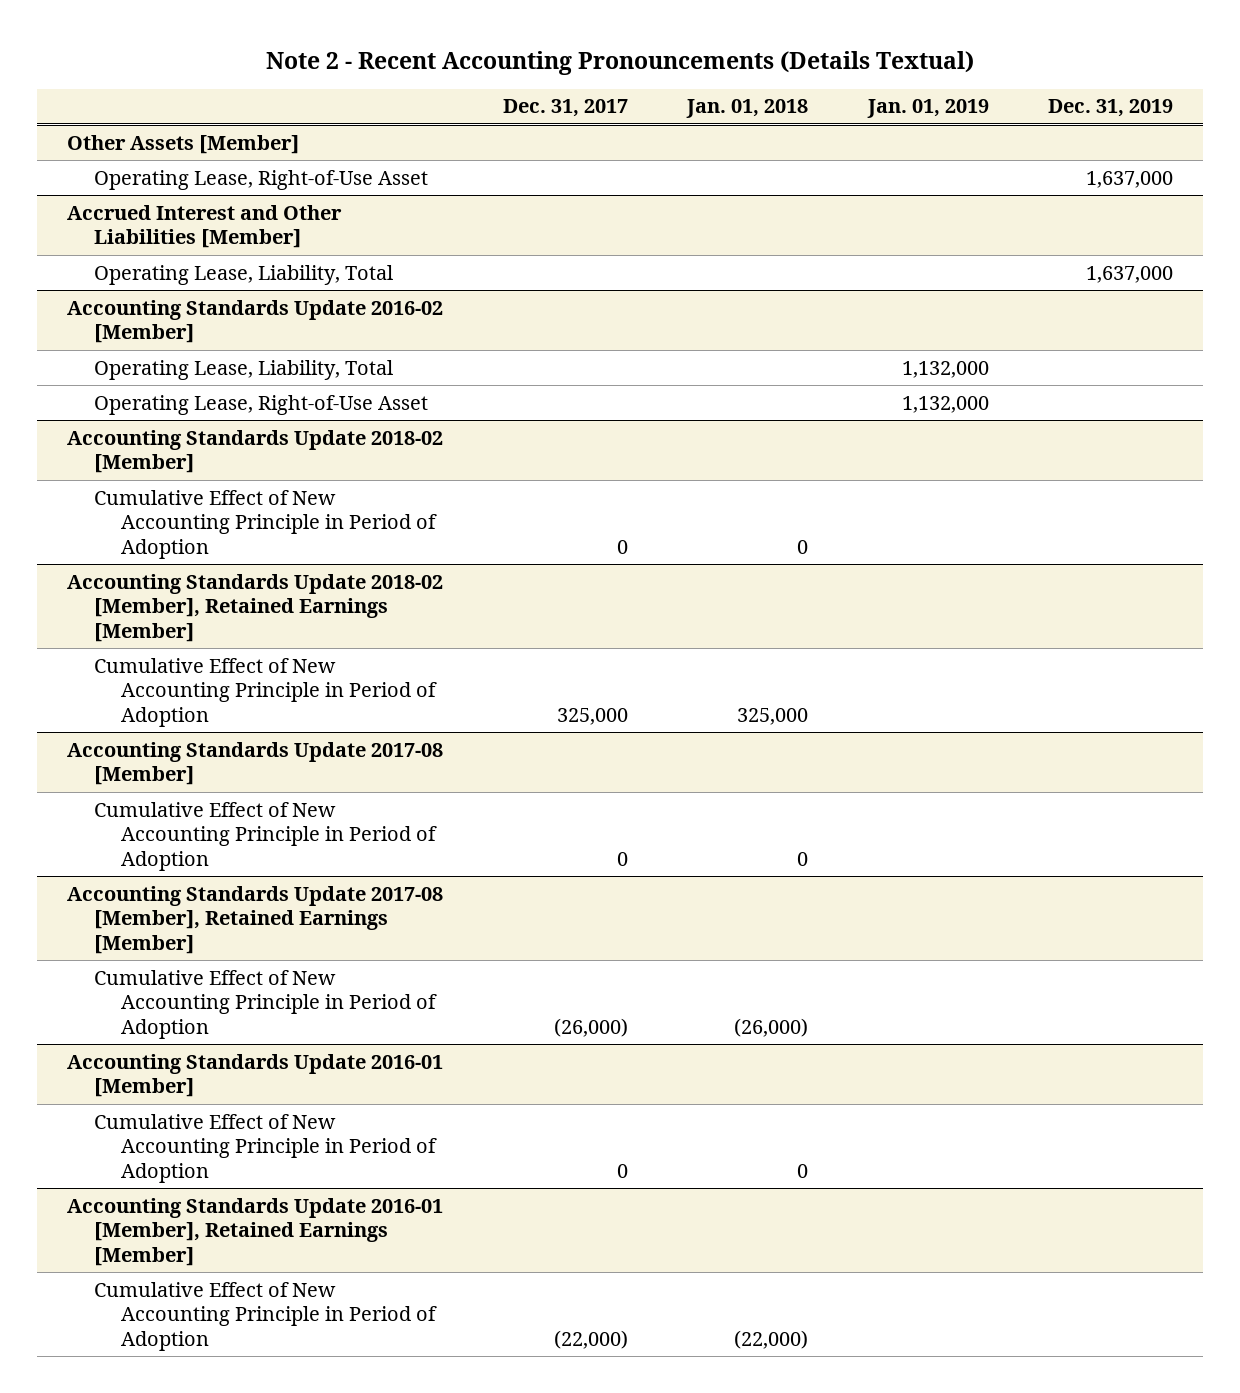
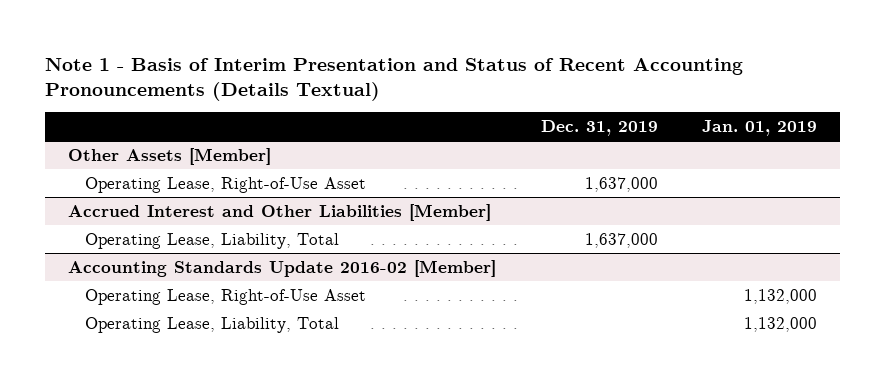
[266,50,975,75] Note 2 - Recent Accounting Pronouncements (Details Textual) -> [45,57,744,102] Note 1 - Basis of Interim Presentation and Status of Recent Accounting Pronouncements (Details Textual)
[502,99,628,118] Dec. 31, 2017 -> none
[686,99,809,119] Jan. 01, 2018 -> none
[66,429,443,474] Accounting Standards Update 2018-02 [Member] -> none
[94,489,438,559] Cumulative Effect of New Accounting Principle in Period of Adoption -> none
[66,573,443,642] Accounting Standards Update 2018-02 [Member], Retained Earnings [Member] -> none
[94,657,438,727] Cumulative Effect of New Accounting Principle in Period of Adoption -> none
[66,741,443,786] Accounting Standards Update 2017-08 [Member] -> none
[94,801,438,871] Cumulative Effect of New Accounting Principle in Period of Adoption -> none
[66,885,443,954] Accounting Standards Update 2017-08 [Member], Retained Earnings [Member] -> none
[94,969,438,1039] Cumulative Effect of New Accounting Principle in Period of Adoption -> none
[66,1053,443,1098] Accounting Standards Update 2016-01 [Member] -> none
[94,1113,438,1183] Cumulative Effect of New Accounting Principle in Period of Adoption -> none
[66,1197,443,1266] Accounting Standards Update 2016-01 [Member], Retained Earnings [Member] -> none
[94,1281,438,1351] Cumulative Effect of New Accounting Principle in Period of Adoption -> none
[94,359,394,380] Operating Lease, Liability, Total -> [85,316,340,333] Operating Lease, Liability, Total

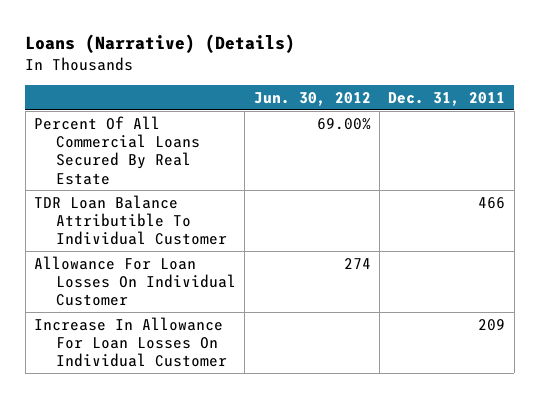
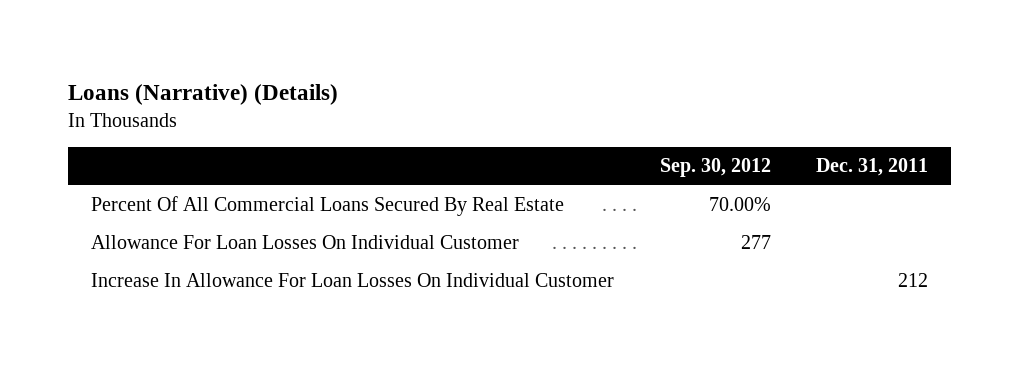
[253,91,371,106] Jun. 30, 2012 -> none
none -> [659,158,771,178] Sep. 30, 2012
[34,194,227,246] TDR Loan Balance Attributible To Individual Customer -> none
[478,318,506,331] 209 -> [898,273,929,288] 212

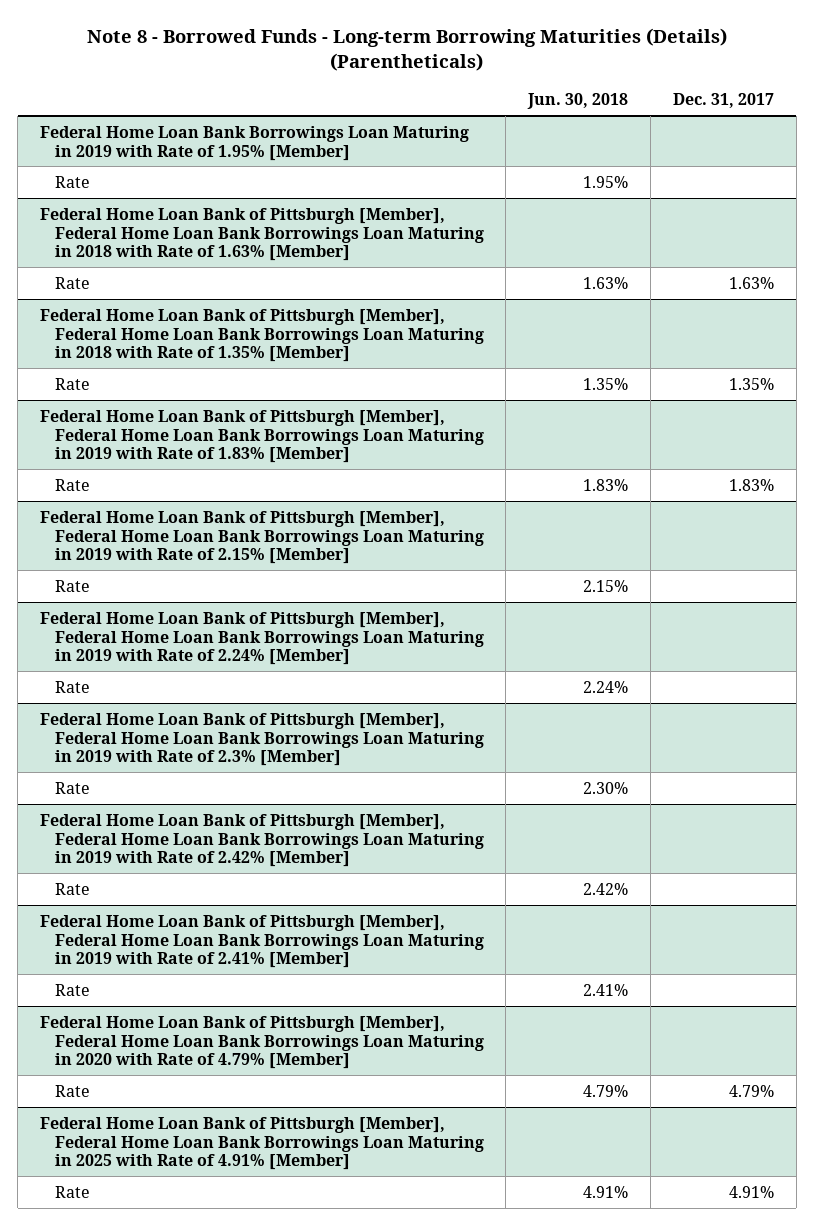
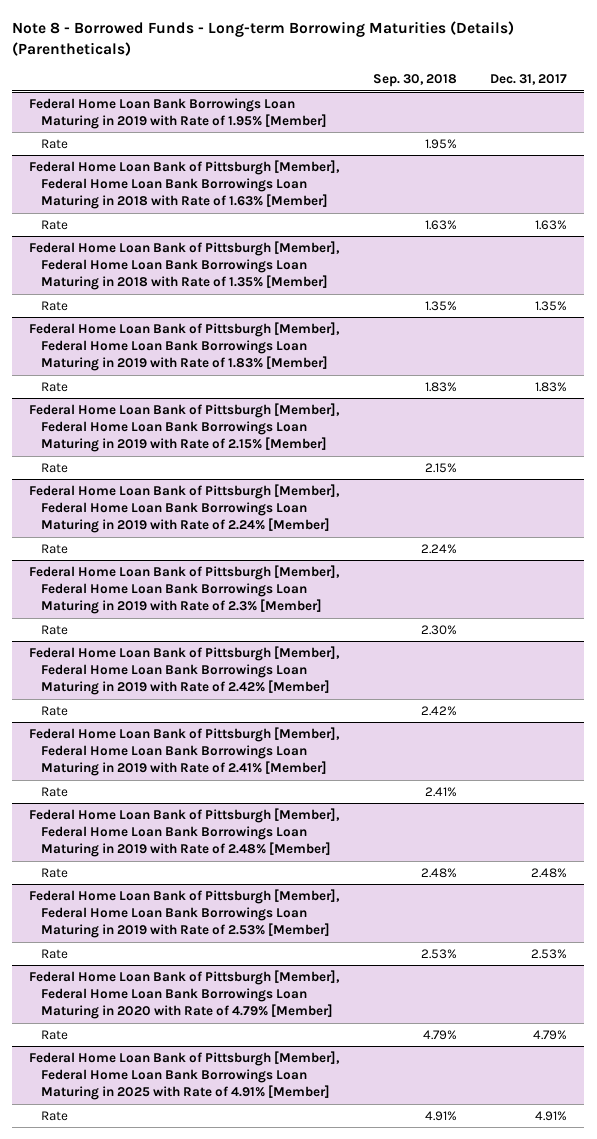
[527,93,629,110] Jun. 30, 2018 -> none
none -> [372,74,457,88] Sep. 30, 2018
none -> [29,807,341,858] Federal Home Loan Bank of Pittsburgh [Member], Federal Home Loan Bank Borrowings Loan Maturing in 2019 with Rate of 2.48% [Member]
none -> [40,867,68,878] Rate
none -> [29,888,341,939] Federal Home Loan Bank of Pittsburgh [Member], Federal Home Loan Bank Borrowings Loan Maturing in 2019 with Rate of 2.53% [Member]
none -> [40,948,68,959] Rate

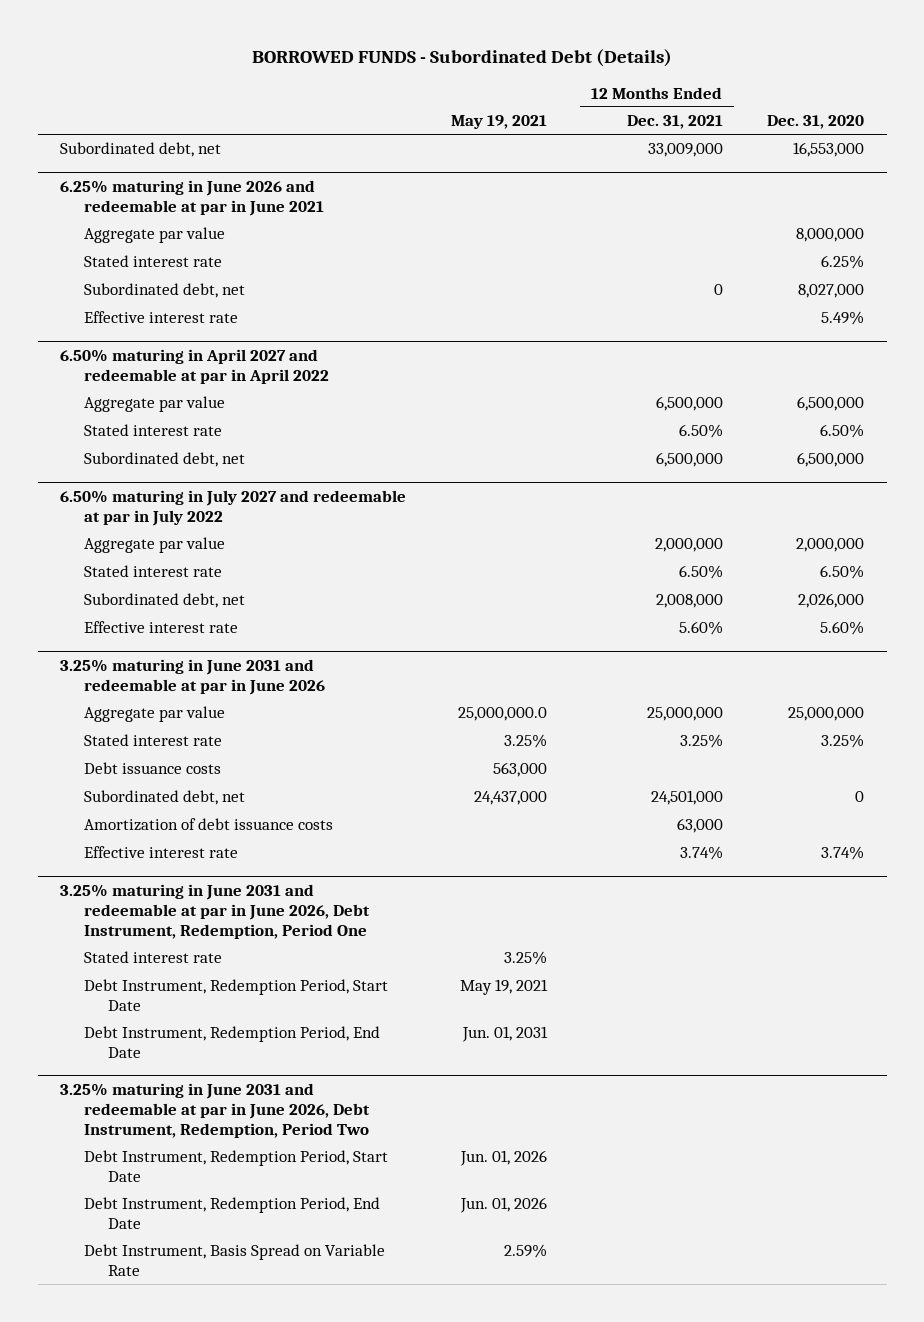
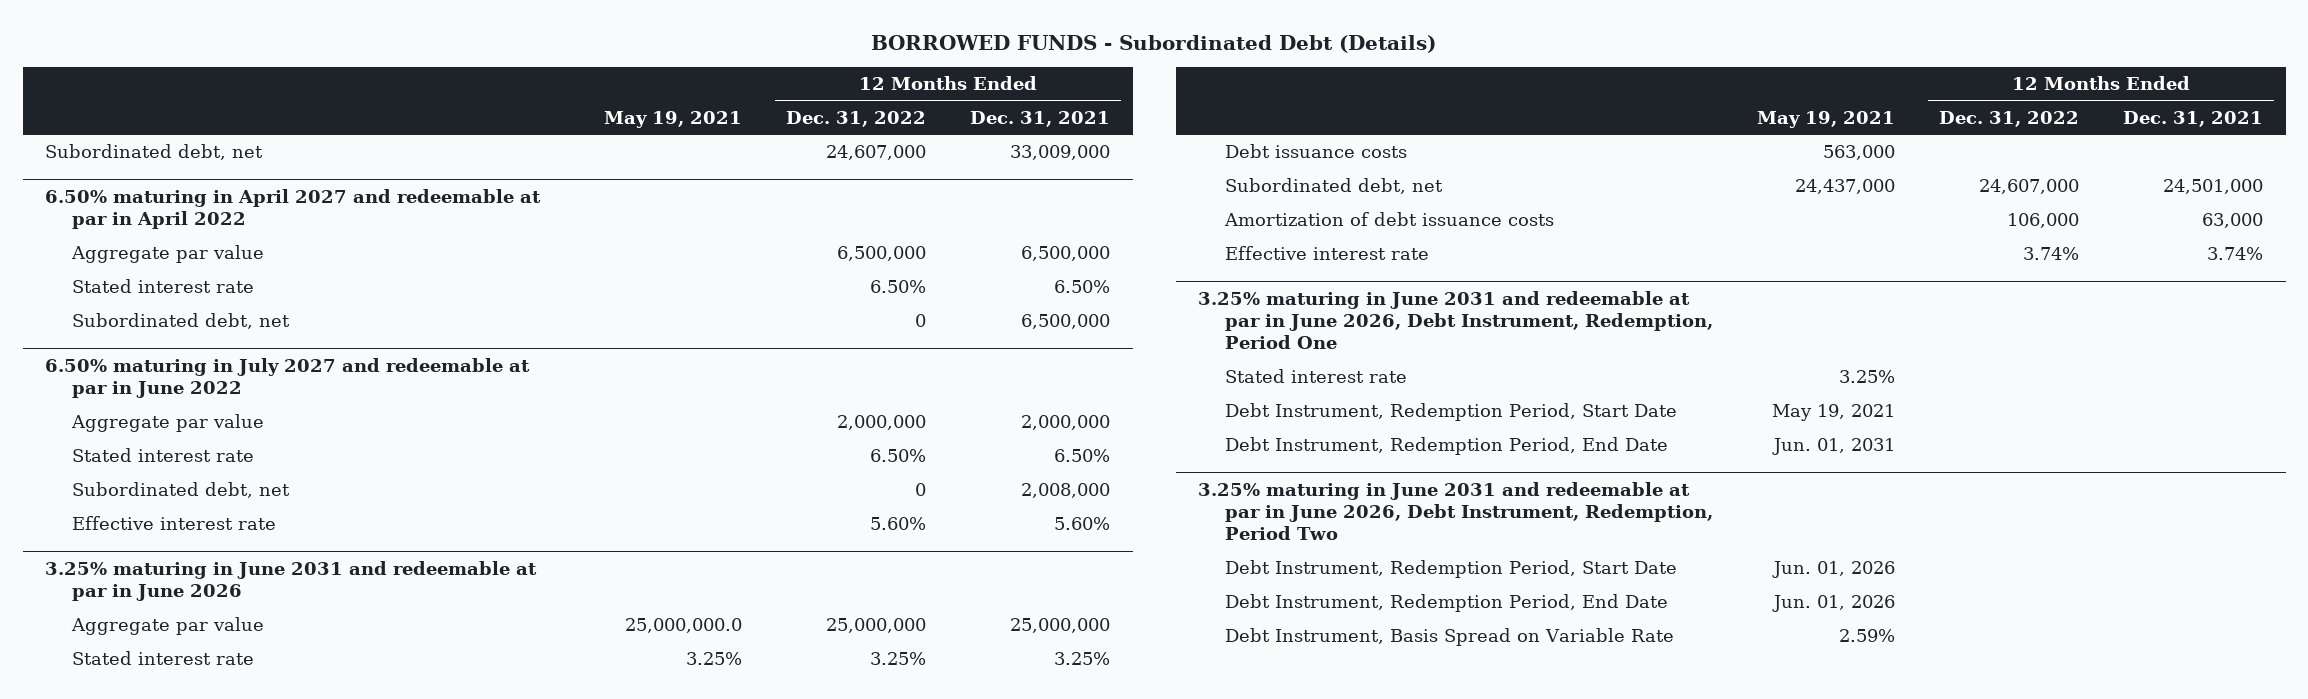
[767,115,865,130] Dec. 31, 2020 -> none
none -> [786,110,927,127] Dec. 31, 2022
[59,180,325,217] 6.25% maturing in June 2026 and redeemable at par in June 2021 -> none
[84,227,226,244] Aggregate par value -> none
[84,255,223,268] Stated interest rate -> none
[84,283,246,299] Subordinated debt, net -> none
[84,311,239,324] Effective interest rate -> none
[59,490,406,527] 6.50% maturing in July 2027 and redeemable at par in July 2022 -> [44,358,530,399] 6.50% maturing in July 2027 and redeemable at par in June 2022

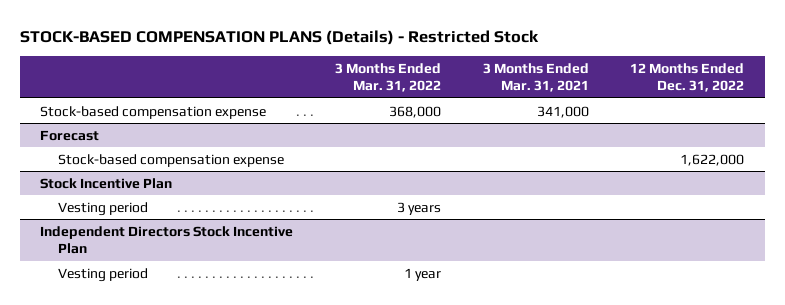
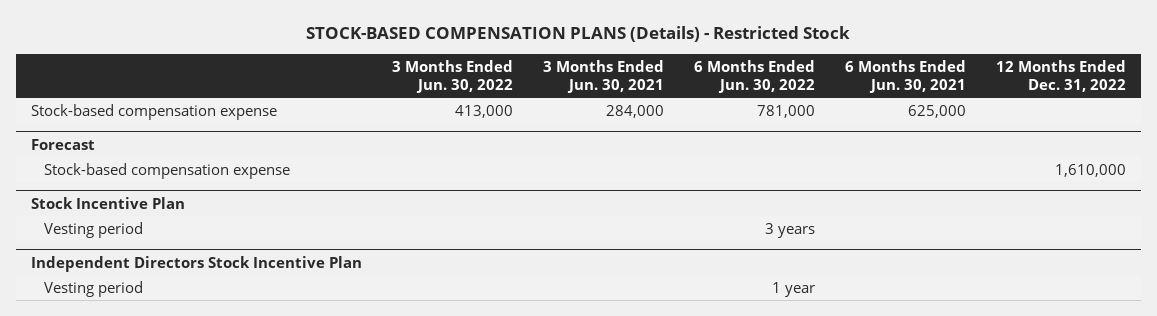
[335,62,442,92] 3 Months Ended Mar. 31, 2022 -> none
[482,62,589,92] 3 Months Ended Mar. 31, 2021 -> none
none -> [391,59,513,93] 3 Months Ended Jun. 30, 2022
none -> [542,59,664,93] 3 Months Ended Jun. 30, 2021
none -> [693,59,815,93] 6 Months Ended Jun. 30, 2022
none -> [844,59,966,93] 6 Months Ended Jun. 30, 2021
[680,153,745,166] 1,622,000 -> [1054,163,1126,177] 1,610,000

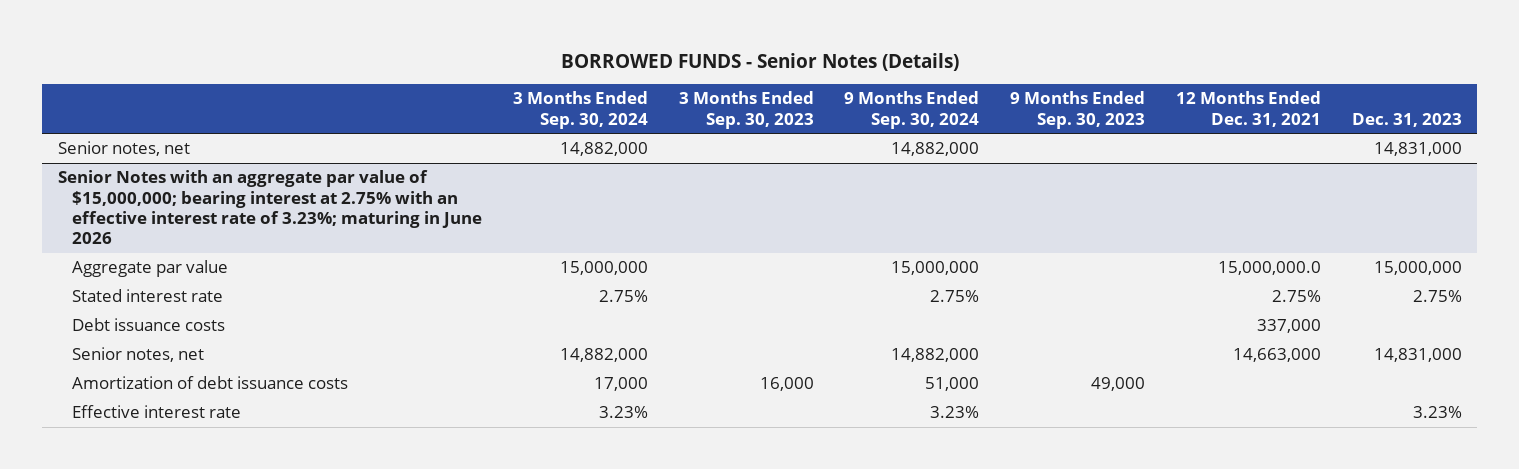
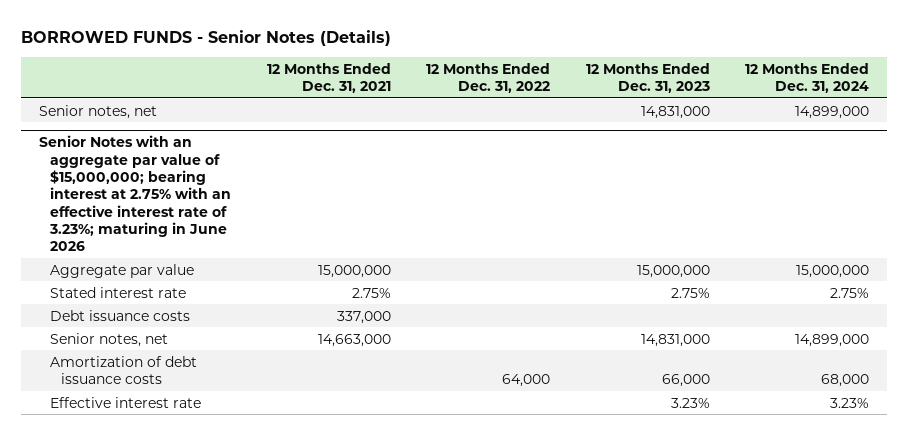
[512,91,648,129] 3 Months Ended Sep. 30, 2024 -> none
[678,91,814,129] 3 Months Ended Sep. 30, 2023 -> none
[844,91,980,129] 9 Months Ended Sep. 30, 2024 -> none
[1010,91,1146,129] 9 Months Ended Sep. 30, 2023 -> none
[1351,112,1462,127] Dec. 31, 2023 -> none
none -> [426,62,551,94] 12 Months Ended Dec. 31, 2022
none -> [585,62,710,94] 12 Months Ended Dec. 31, 2023
none -> [745,62,870,94] 12 Months Ended Dec. 31, 2024
[1218,261,1322,276] 15,000,000.0 -> [317,264,391,278] 15,000,000

